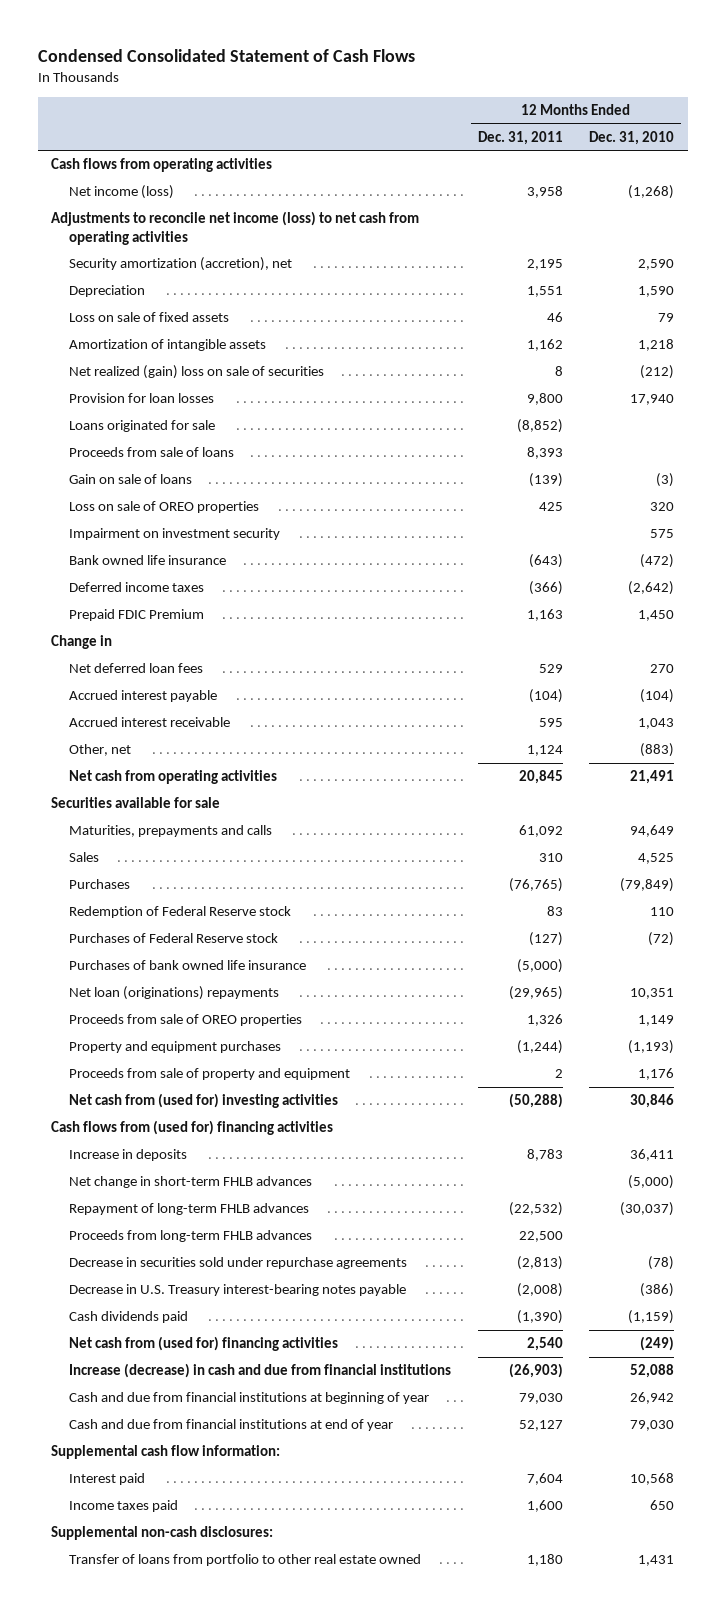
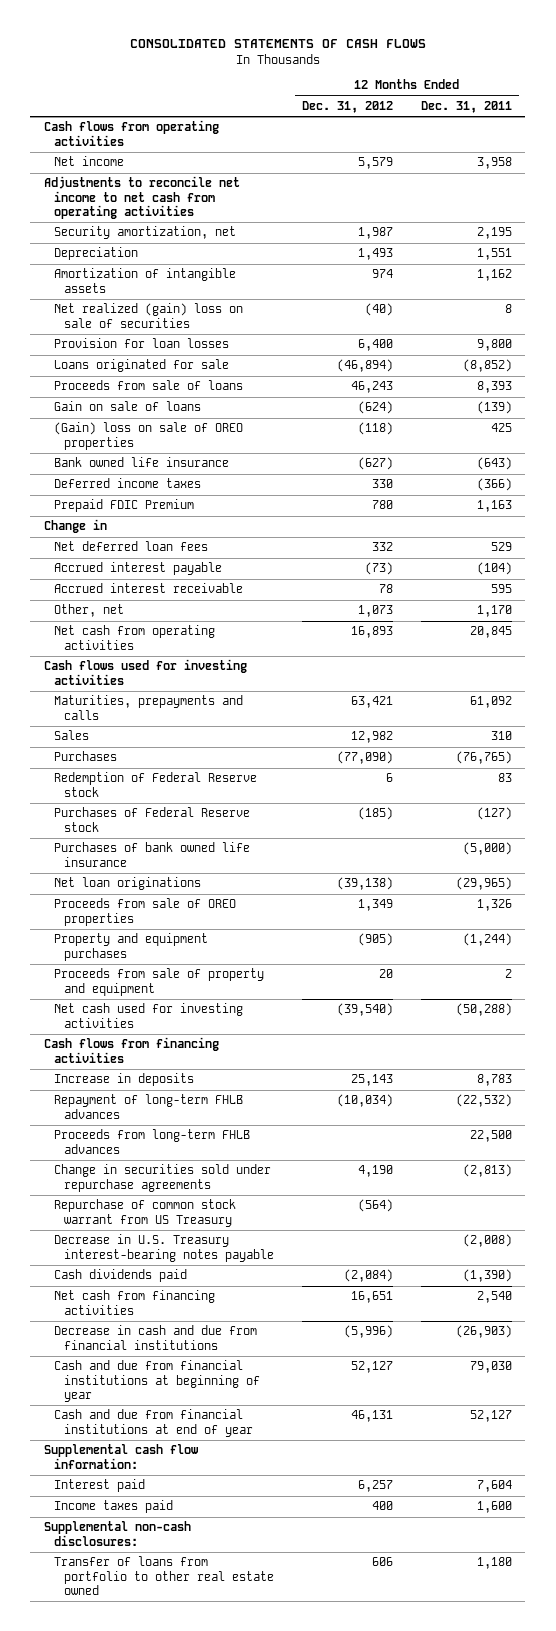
[38,48,416,62] Condensed Consolidated Statement of Cash Flows -> [129,39,426,49] CONSOLIDATED STATEMENTS OF CASH FLOWS
[589,131,675,146] Dec. 31, 2010 -> none
none -> [302,100,394,113] Dec. 31, 2012
[68,185,174,200] Net income (loss) -> [54,156,125,167] Net income
[51,211,420,246] Adjustments to reconcile net income (loss) to net cash from operating activities -> [44,176,241,219] Adjustments to reconcile net income to net cash from operating activities
[68,257,292,272] Security amortization (accretion), net -> [54,226,237,240] Security amortization, net
[68,312,229,323] Loss on sale of fixed assets -> none
[68,528,280,541] Impairment on investment security -> none
[68,501,259,514] Loss on sale of OREO properties -> [54,422,244,450] (Gain) loss on sale of OREO properties
[526,745,563,757] 1,124 -> [476,605,512,618] 1,170
[51,797,221,809] Securities available for sale -> none
none -> [44,659,248,685] Cash flows used for investing activities
[68,986,279,1001] Net loan (originations) repayments -> [54,877,202,891] Net loan originations
[68,1093,338,1109] Net cash from (used for) investing activities -> [54,1003,244,1028] Net cash used for investing activities
[51,1120,334,1136] Cash flows from (used for) financing activities -> [44,1037,220,1063] Cash flows from financing activities
[68,1176,312,1189] Net change in short-term FHLB advances -> none
[68,1257,407,1270] Decrease in securities sold under repurchase agreements -> [54,1164,272,1192] Change in securities sold under repurchase agreements
none -> [54,1199,237,1227] Repurchase of common stock warrant from US Treasury
[68,1336,338,1352] Net cash from (used for) financing activities -> [54,1290,216,1315] Net cash from financing activities
[68,1363,451,1379] Increase (decrease) in cash and due from financial institutions -> [54,1325,258,1350] Decrease in cash and due from financial institutions

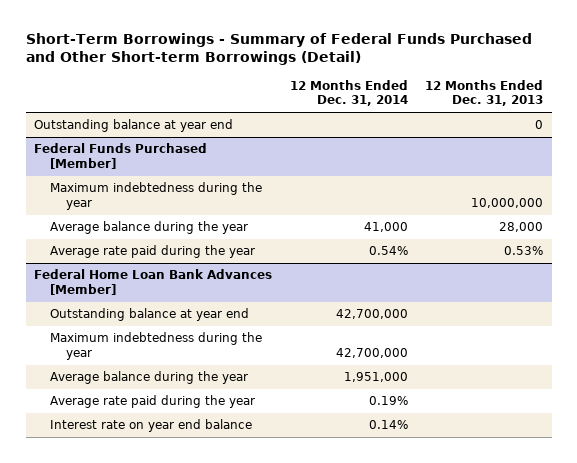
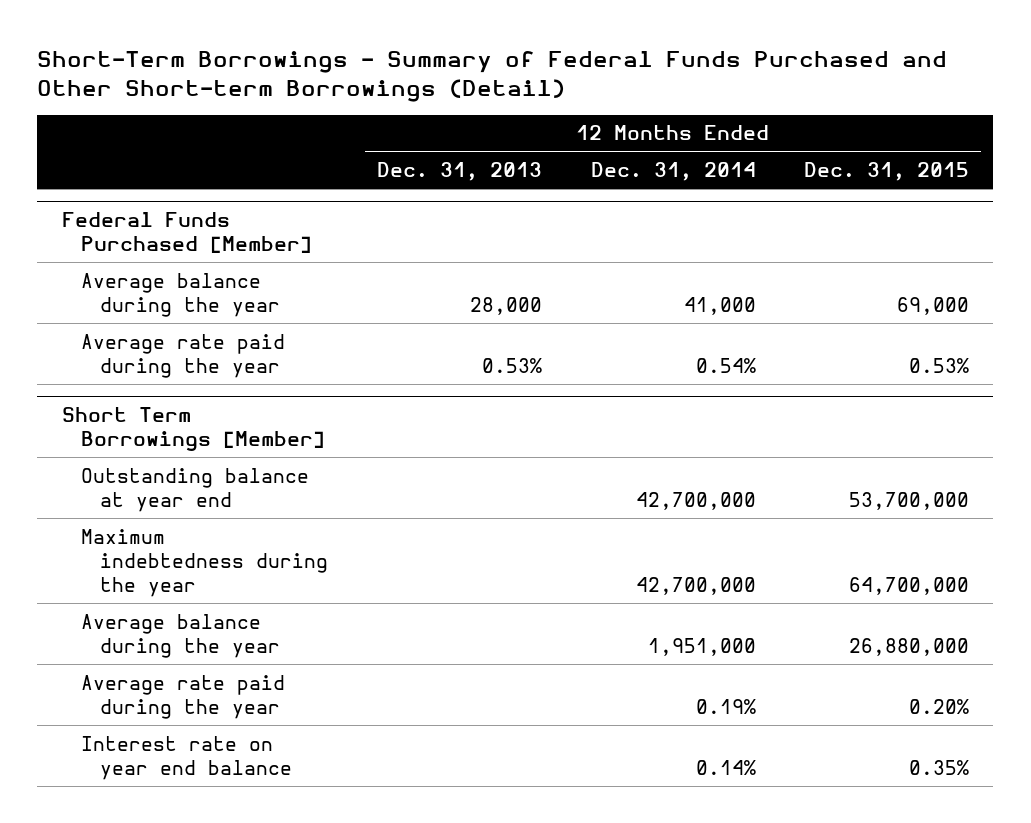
none -> [804,161,970,181] Dec. 31, 2015
[34,119,234,133] Outstanding balance at year end -> none
[50,182,263,211] Maximum indebtedness during the year -> none
[34,269,273,296] Federal Home Loan Bank Advances [Member] -> none
none -> [61,406,325,451] Short Term Borrowings [Member]

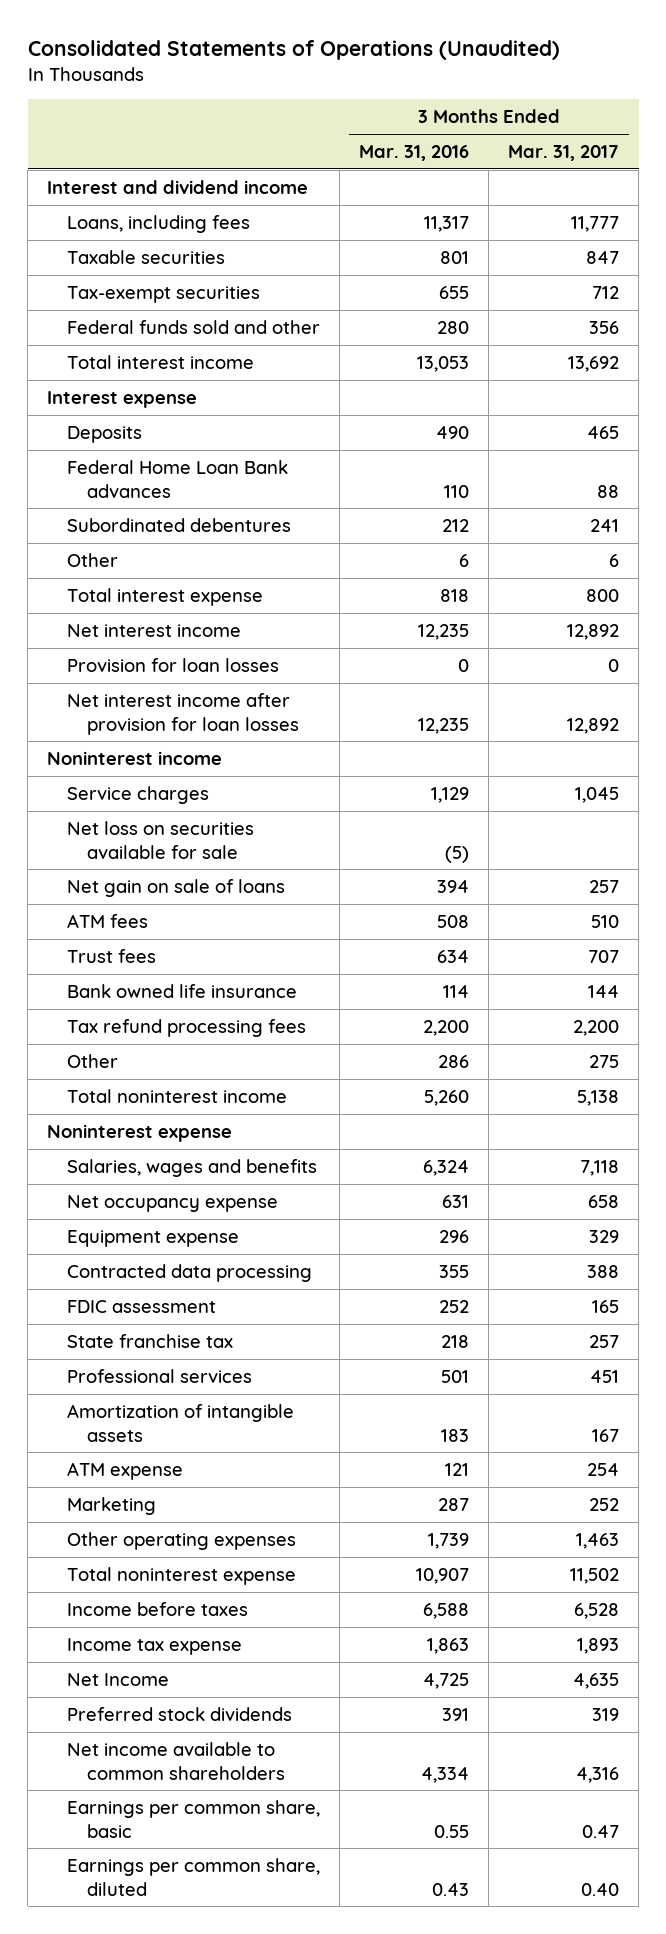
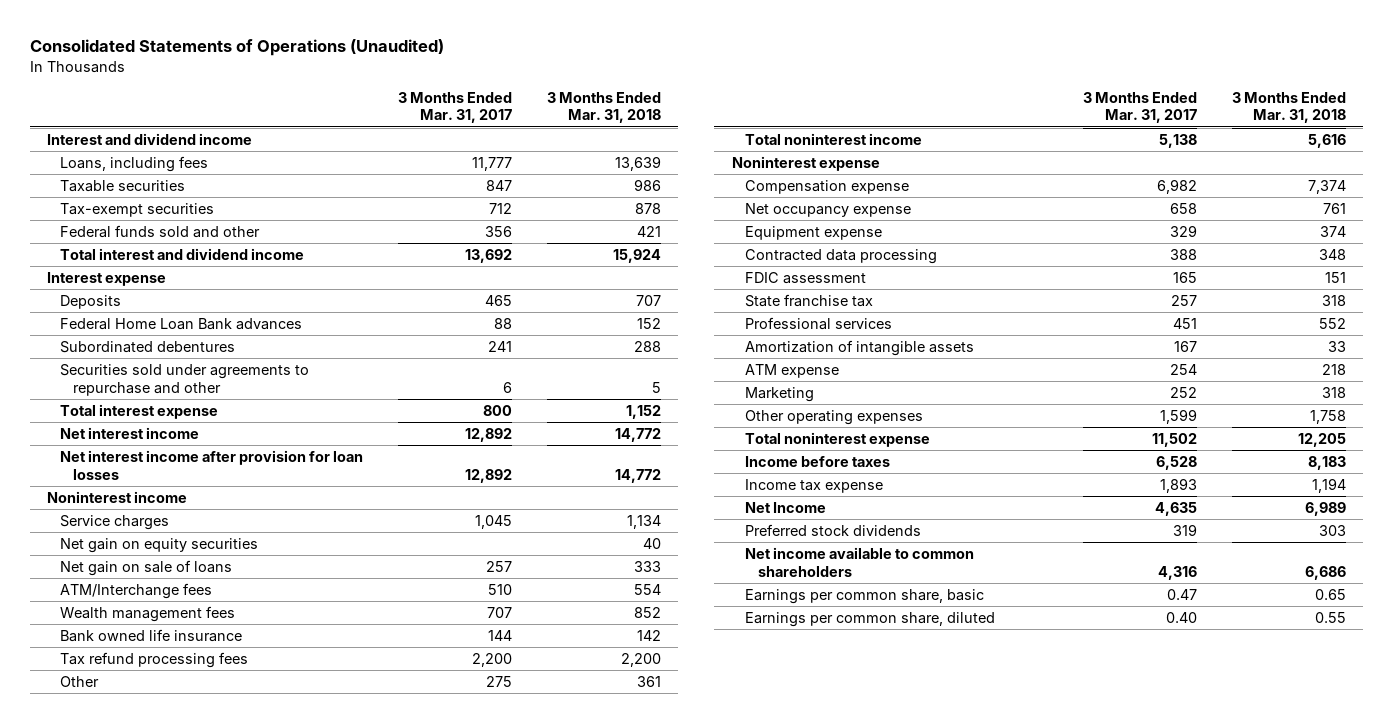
[359,144,470,161] Mar. 31, 2016 -> none
none -> [546,91,661,124] 3 Months Ended Mar. 31, 2018
[67,354,255,369] Total interest income -> [60,247,305,260] Total interest and dividend income
[67,552,119,567] Other -> none
none -> [60,363,310,396] Securities sold under agreements to repurchase and other
[67,657,280,672] Provision for loan losses -> none
[67,820,255,859] Net loss on securities available for sale -> none
none -> [60,537,259,553] Net gain on equity securities
[67,948,157,963] Trust fees -> none
[67,913,149,928] ATM fees -> [60,582,213,599] ATM/Interchange fees
none -> [60,605,236,622] Wealth management fees
[67,1158,318,1177] Salaries, wages and benefits -> none
none -> [744,179,909,194] Compensation expense
[576,1532,620,1549] 1,463 -> [1159,408,1197,424] 1,599

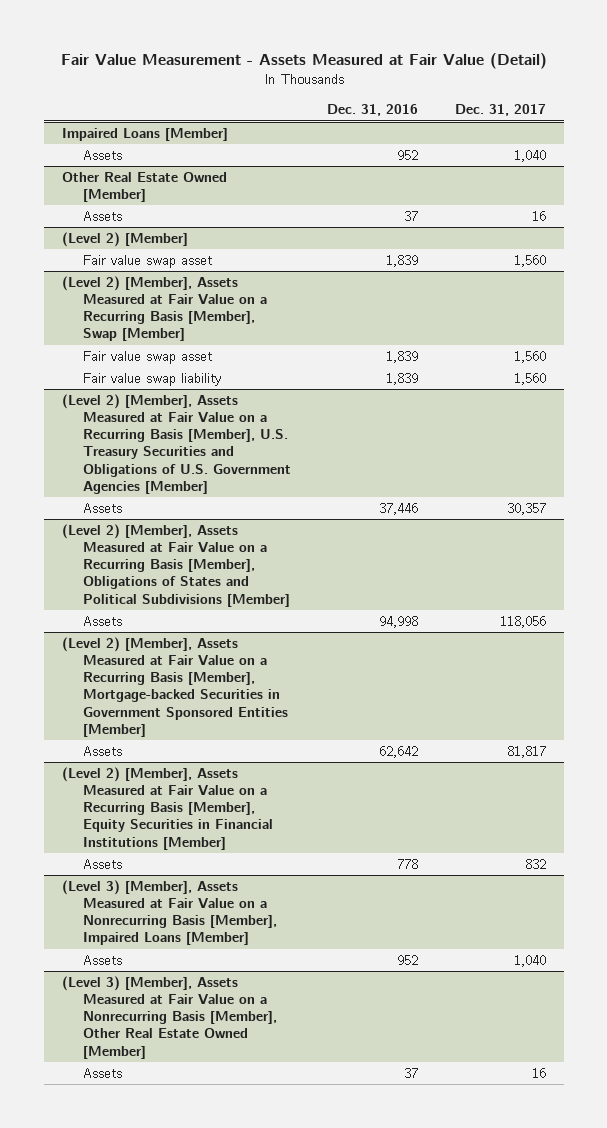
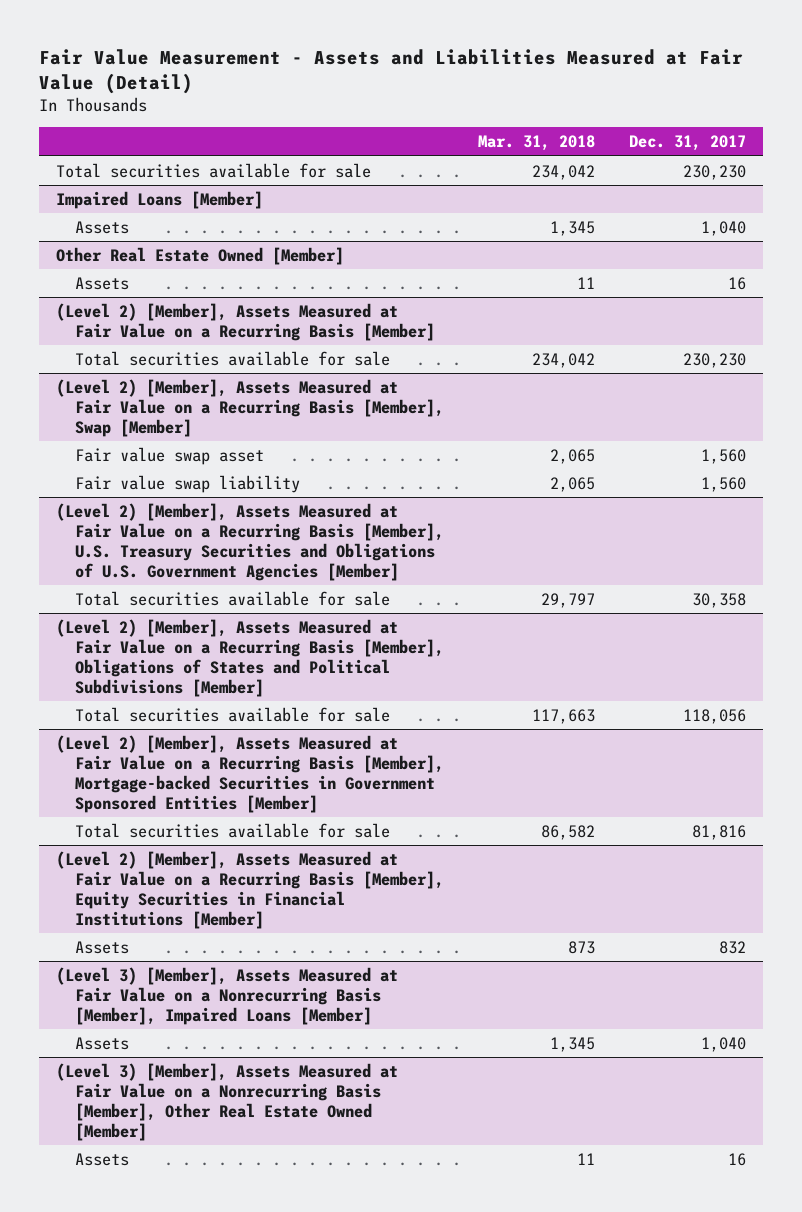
[60,53,547,70] Fair Value Measurement - Assets Measured at Fair Value (Detail) -> [38,48,743,95] Fair Value Measurement - Assets and Liabilities Measured at Fair Value (Detail)
[327,104,419,117] Dec. 31, 2016 -> none
none -> [478,135,596,152] Mar. 31, 2018
none -> [55,162,371,178] Total securities available for sale
[61,231,188,247] (Level 2) [Member] -> none
[83,254,213,268] Fair value swap asset -> none
none -> [55,302,435,341] (Level 2) [Member], Assets Measured at Fair Value on a Recurring Basis [Member]
none -> [74,350,390,366] Total securities available for sale
[83,502,123,513] Assets -> none
none -> [74,590,390,606] Total securities available for sale
[83,615,123,626] Assets -> [74,706,390,722] Total securities available for sale
[83,745,123,756] Assets -> none
none -> [74,822,390,838] Total securities available for sale

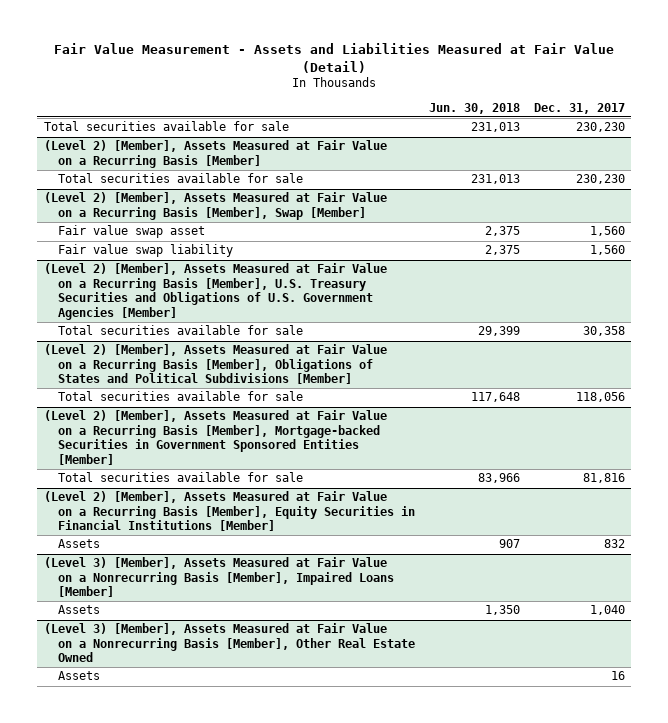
[478,135,596,152] Mar. 31, 2018 -> none
none -> [428,102,520,114] Jun. 30, 2018
[55,190,263,209] Impaired Loans [Member] -> none
[74,220,129,234] Assets -> none
[55,246,344,265] Other Real Estate Owned [Member] -> none
[74,276,129,290] Assets -> none
[55,1062,398,1141] (Level 3) [Member], Assets Measured at Fair Value on a Nonrecurring Basis [Member], Other Real Estate Owned [Member] -> [43,623,416,663] (Level 3) [Member], Assets Measured at Fair Value on a Nonrecurring Basis [Member], Other Real Estate Owned

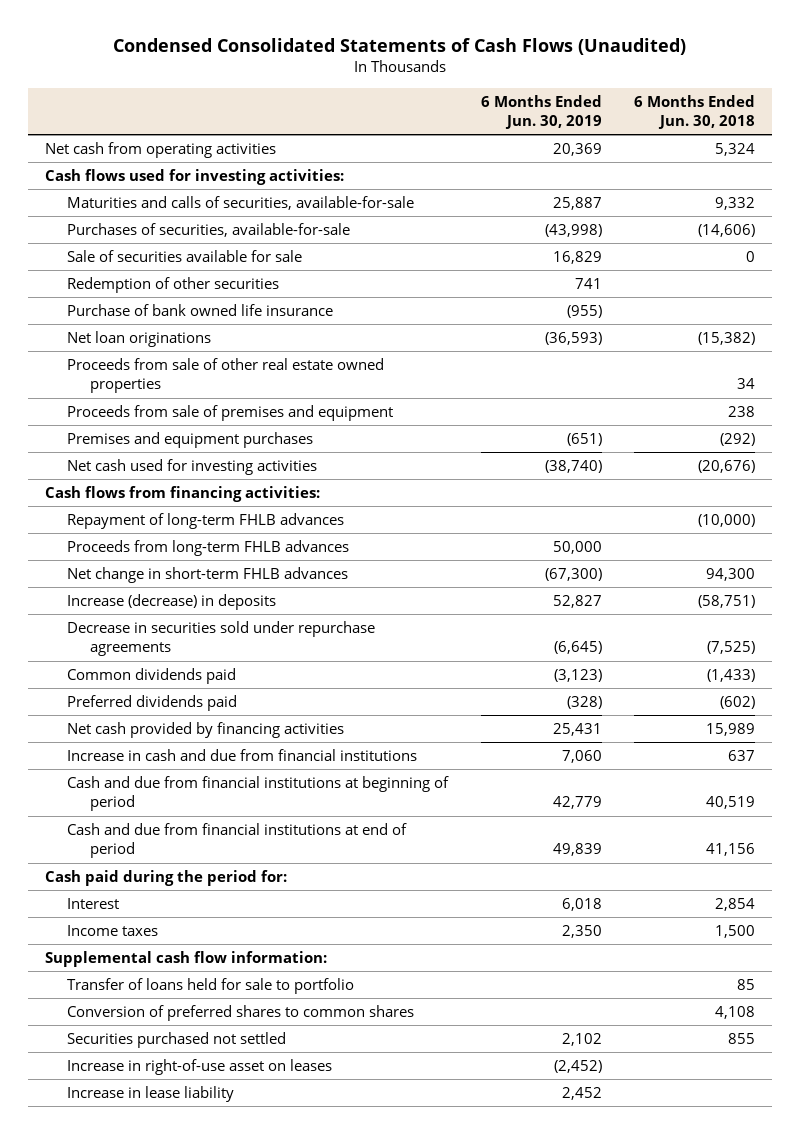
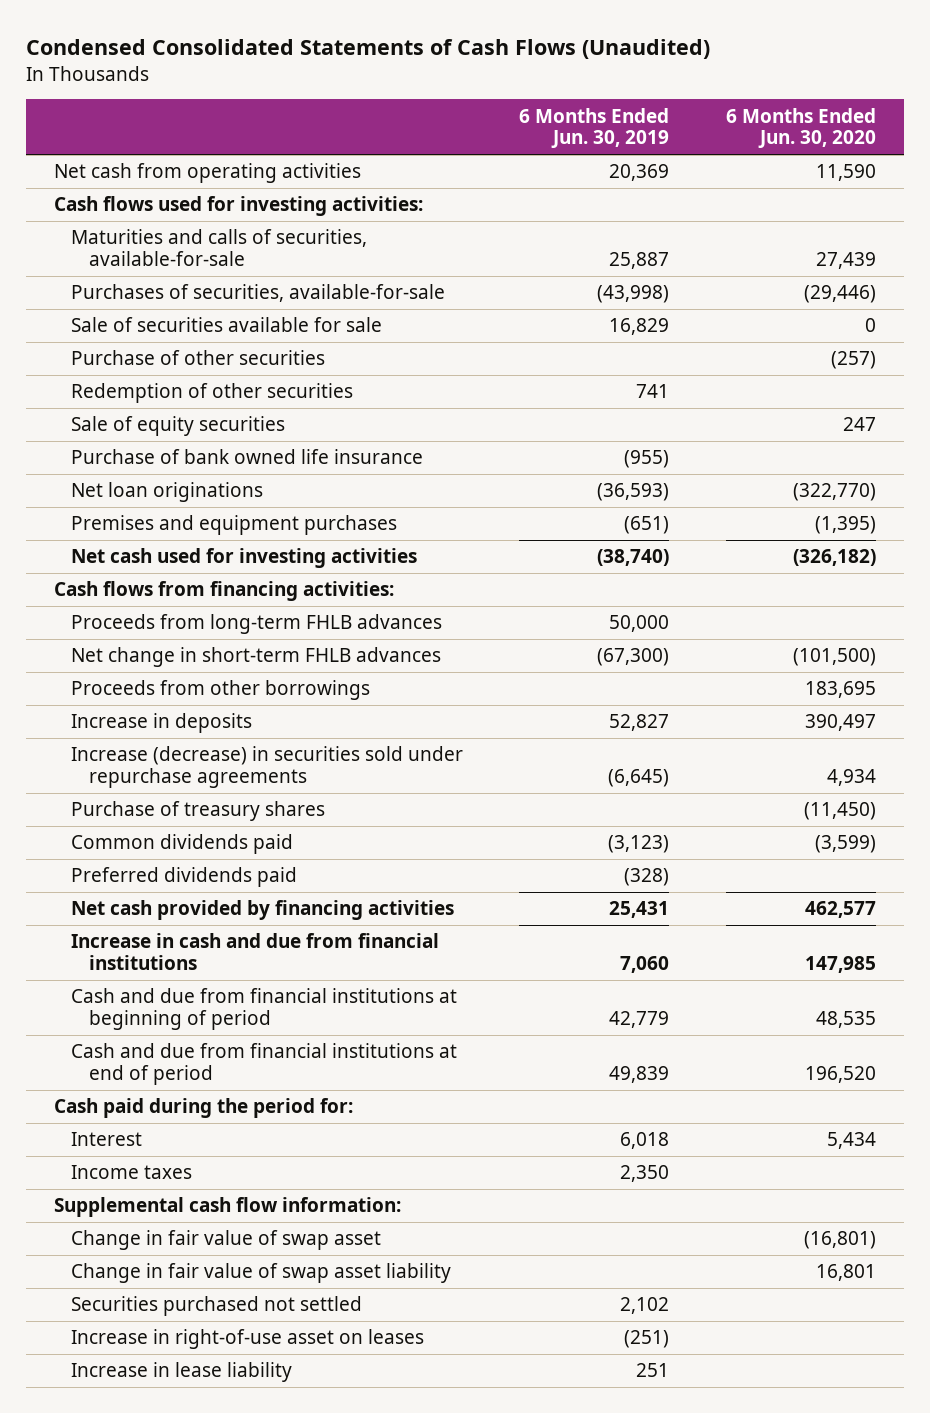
[634,94,756,130] 6 Months Ended Jun. 30, 2018 -> none
none -> [725,107,876,149] 6 Months Ended Jun. 30, 2020
none -> [71,350,326,366] Purchase of other securities
none -> [71,416,286,437] Sale of equity securities
[67,357,385,394] Proceeds from sale of other real estate owned properties -> none
[67,404,394,421] Proceeds from sale of premises and equipment -> none
[67,512,345,529] Repayment of long-term FHLB advances -> none
none -> [71,680,371,701] Proceeds from other borrowings
[67,593,277,610] Increase (decrease) in deposits -> [71,713,253,734] Increase in deposits
[67,620,376,657] Decrease in securities sold under repurchase agreements -> [71,746,464,789] Increase (decrease) in securities sold under repurchase agreements
none -> [71,801,326,822] Purchase of treasury shares
[67,977,355,994] Transfer of loans held for sale to portfolio -> none
[67,1004,415,1021] Conversion of preferred shares to common shares -> none
none -> [71,1230,382,1251] Change in fair value of swap asset
none -> [71,1263,452,1284] Change in fair value of swap asset liability
[553,1059,602,1073] (2,452) -> [624,1330,670,1349] (251)
[561,1086,602,1100] 2,452 -> [636,1363,670,1378] 251

